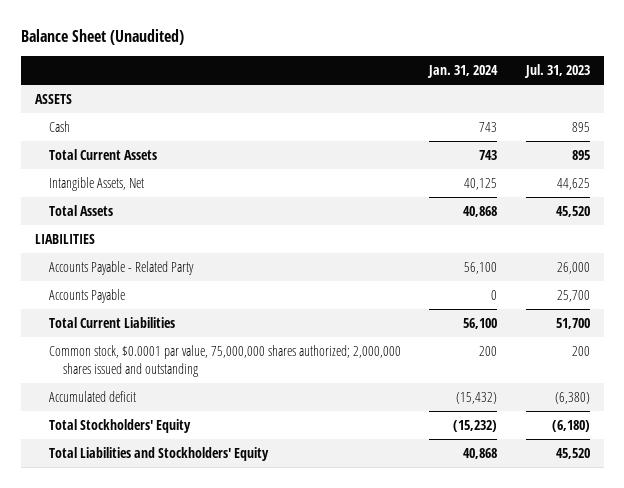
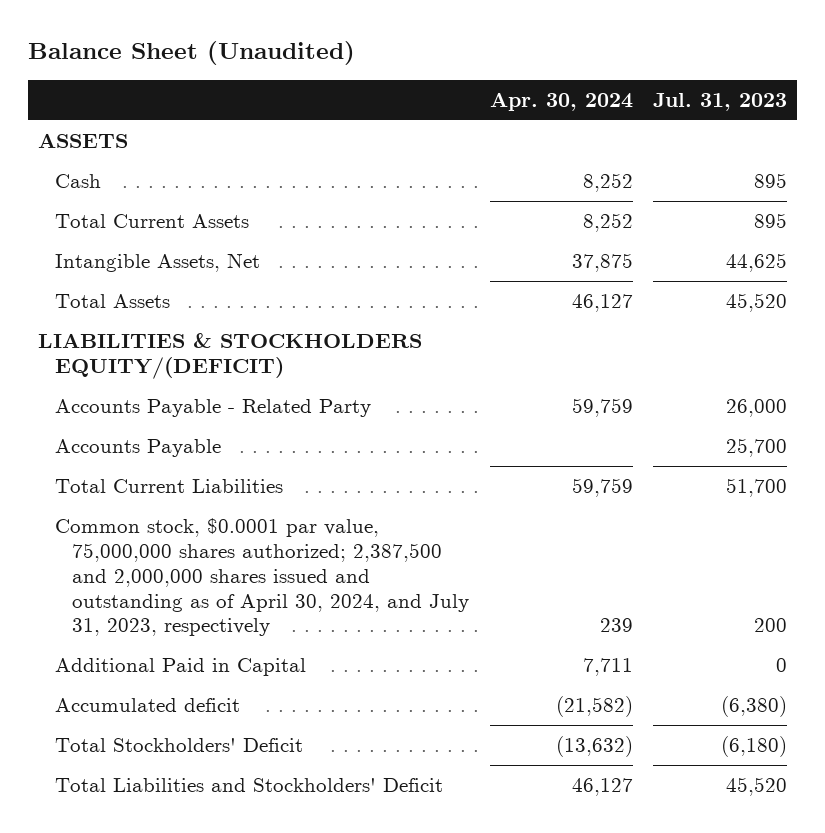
[427,64,499,78] Jan. 31, 2024 -> none
none -> [489,91,633,111] Apr. 30, 2024
[34,234,95,245] LIABILITIES -> none
none -> [38,333,423,379] LIABILITIES & STOCKHOLDERS EQUITY/(DEFICIT)
[48,345,401,377] Common stock, $0.0001 par value, 75,000,000 shares authorized; 2,000,000 shares issued and outstanding -> [55,518,470,637] Common stock, $0.0001 par value, 75,000,000 shares authorized; 2,387,500 and 2,000,000 shares issued and outstanding as of April 30, 2024, and July 31, 2023, respectively
none -> [55,658,307,677] Additional Paid in Capital
[48,419,191,434] Total Stockholders' Equity -> [55,738,304,753] Total Stockholders' Deficit
[48,447,269,462] Total Liabilities and Stockholders' Equity -> [55,778,444,793] Total Liabilities and Stockholders' Deficit

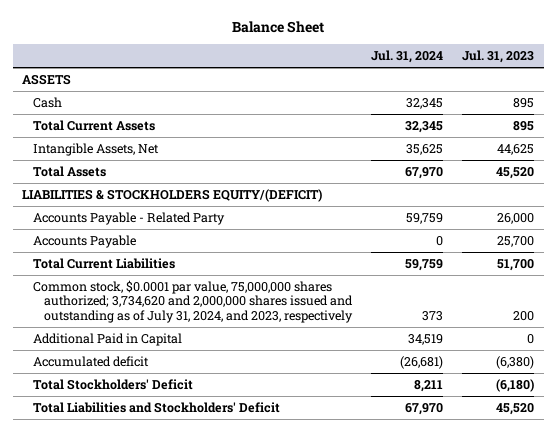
[27,41,355,66] Balance Sheet (Unaudited) -> [232,20,325,33] Balance Sheet
[489,91,633,111] Apr. 30, 2024 -> none
none -> [371,50,444,64] Jul. 31, 2024
[55,518,470,637] Common stock, $0.0001 par value, 75,000,000 shares authorized; 2,387,500 and 2,000,000 shares issued and outstanding as of April 30, 2024, and July 31, 2023, respectively -> [33,279,354,323] Common stock, $0.0001 par value, 75,000,000 shares authorized; 3,734,620 and 2,000,000 shares issued and outstanding as of July 31, 2024, and 2023, respectively

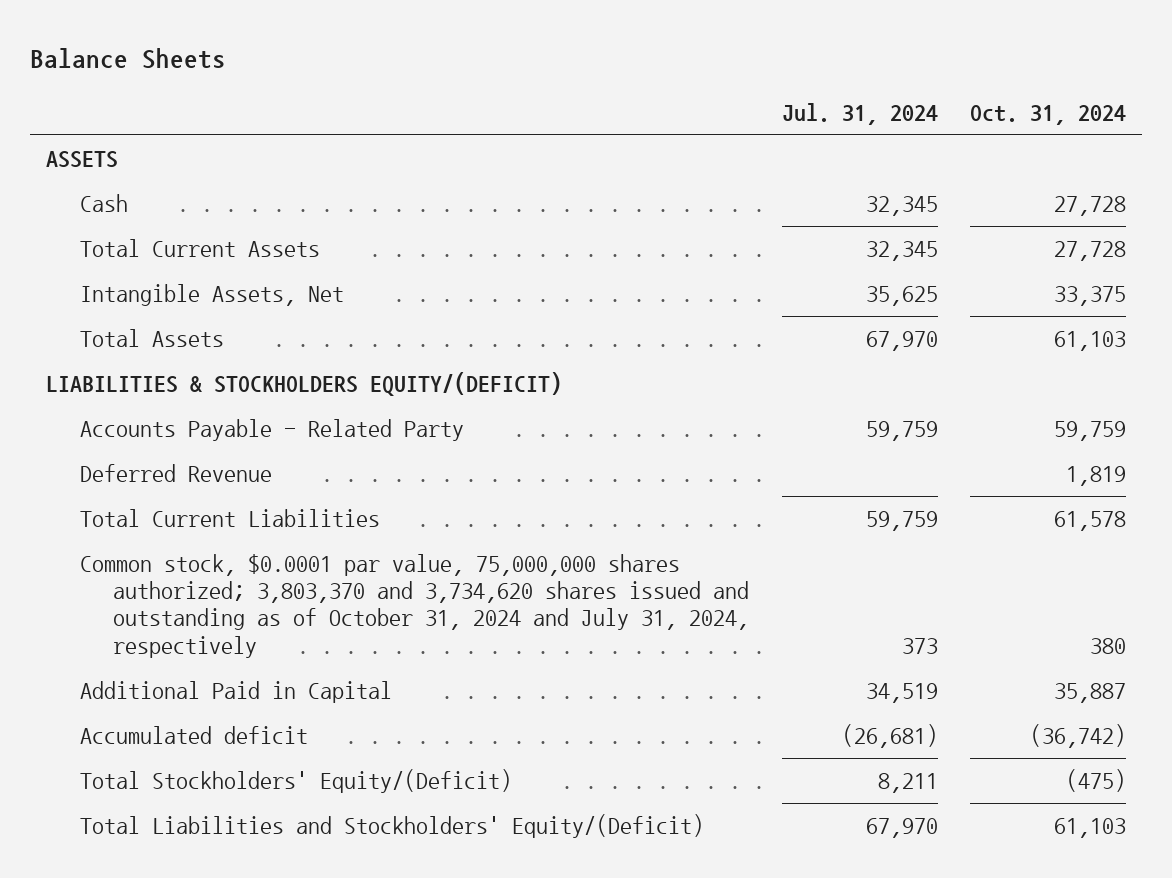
[232,20,325,33] Balance Sheet -> [30,47,227,69] Balance Sheets
[462,50,535,64] Jul. 31, 2023 -> none
none -> [969,104,1126,125] Oct. 31, 2024
[33,234,137,248] Accounts Payable -> none
none -> [79,463,272,482] Deferred Revenue
[33,279,354,323] Common stock, $0.0001 par value, 75,000,000 shares authorized; 3,734,620 and 2,000,000 shares issued and outstanding as of July 31, 2024, and 2023, respectively -> [79,553,750,658] Common stock, $0.0001 par value, 75,000,000 shares authorized; 3,803,370 and 3,734,620 shares issued and outstanding as of October 31, 2024 and July 31, 2024, respectively
[33,378,194,390] Total Stockholders' Deficit -> [79,768,512,793] Total Stockholders' Equity/(Deficit)
[33,401,281,413] Total Liabilities and Stockholders' Deficit -> [79,813,704,838] Total Liabilities and Stockholders' Equity/(Deficit)

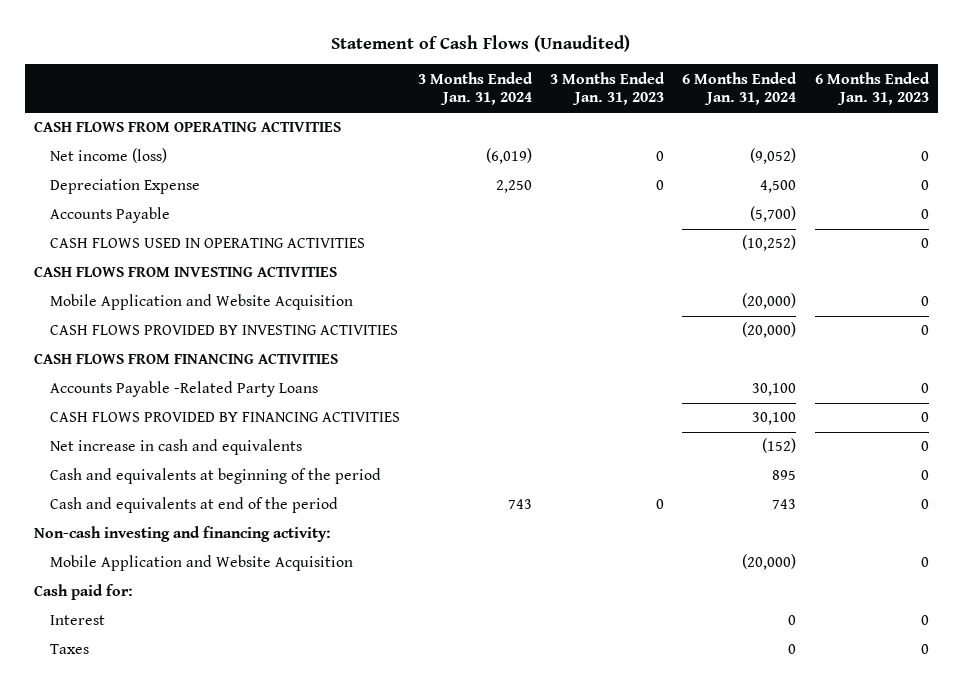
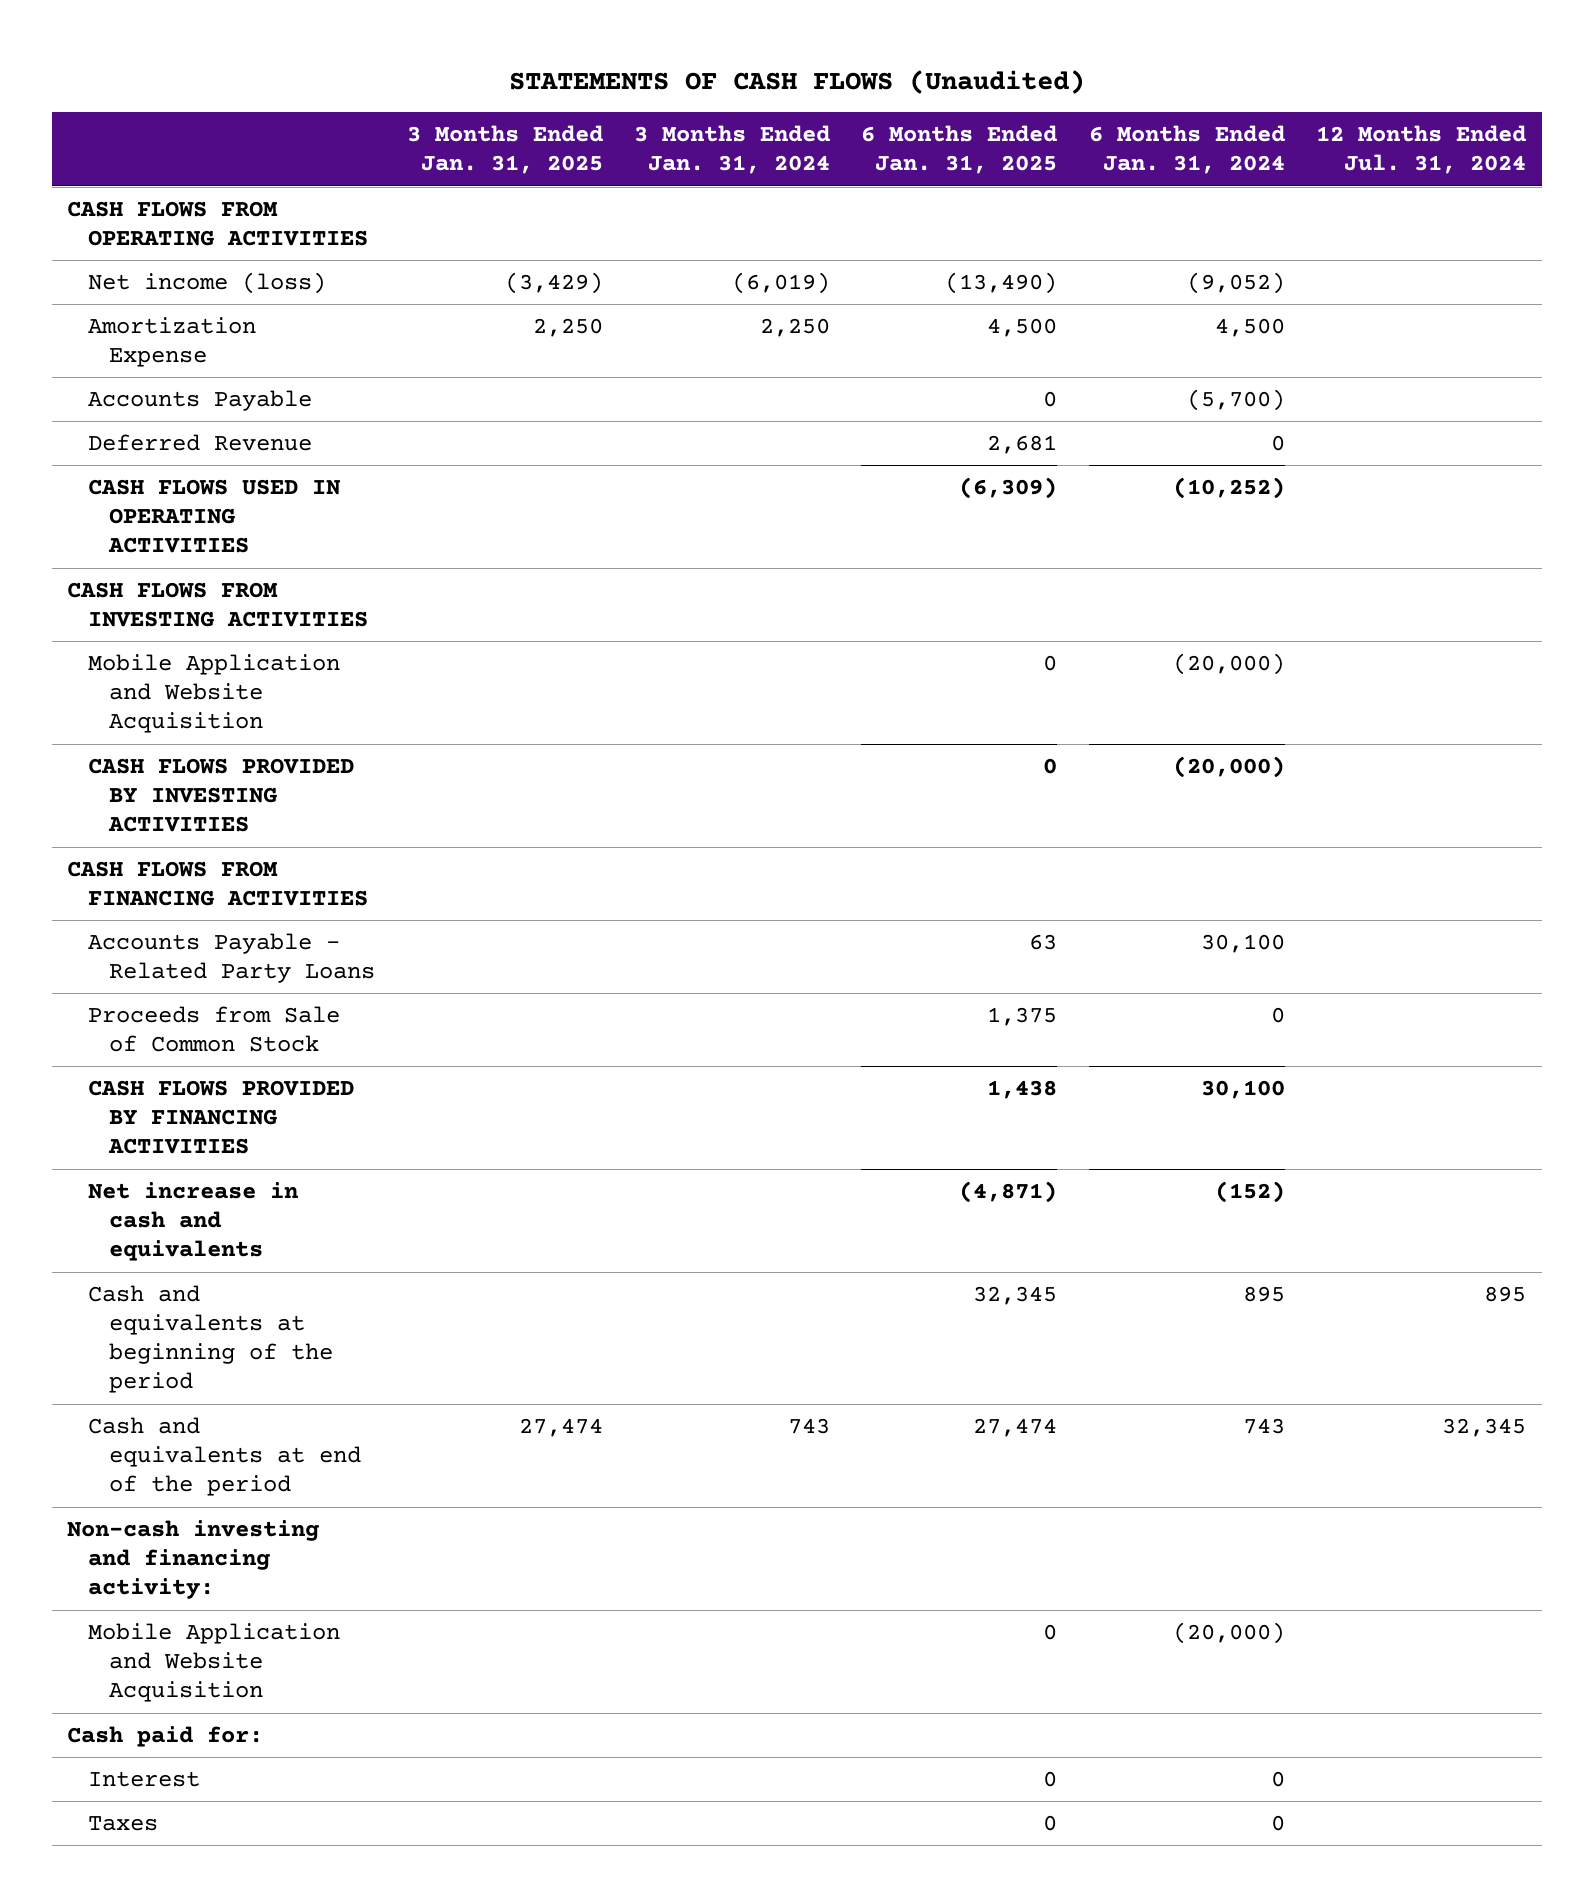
[331,34,631,52] Statement of Cash Flows (Unaudited) -> [508,69,1085,94] STATEMENTS OF CASH FLOWS (Unaudited)
[550,71,666,106] 3 Months Ended Jan. 31, 2023 -> none
[814,71,930,106] 6 Months Ended Jan. 31, 2023 -> none
none -> [406,125,603,175] 3 Months Ended Jan. 31, 2025
none -> [861,125,1058,175] 6 Months Ended Jan. 31, 2025
none -> [1316,125,1527,175] 12 Months Ended Jul. 31, 2024
[49,179,200,195] Depreciation Expense -> [88,317,257,368] Amortization Expense
none -> [88,434,313,452] Deferred Revenue
[49,381,318,398] Accounts Payable -Related Party Loans -> [88,933,376,984] Accounts Payable - Related Party Loans
none -> [88,1006,341,1053] Proceeds from Sale of Common Stock

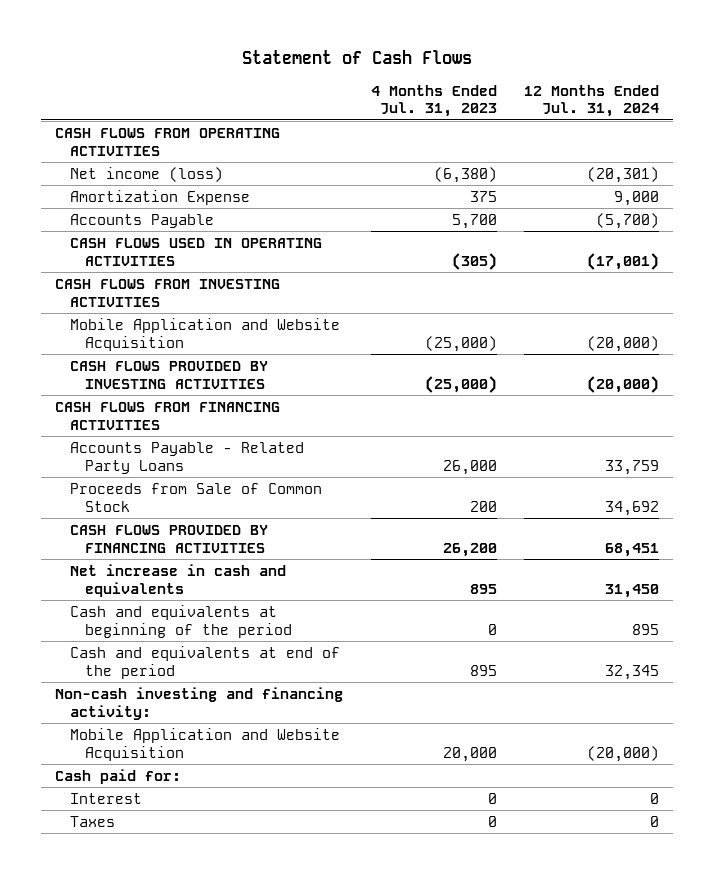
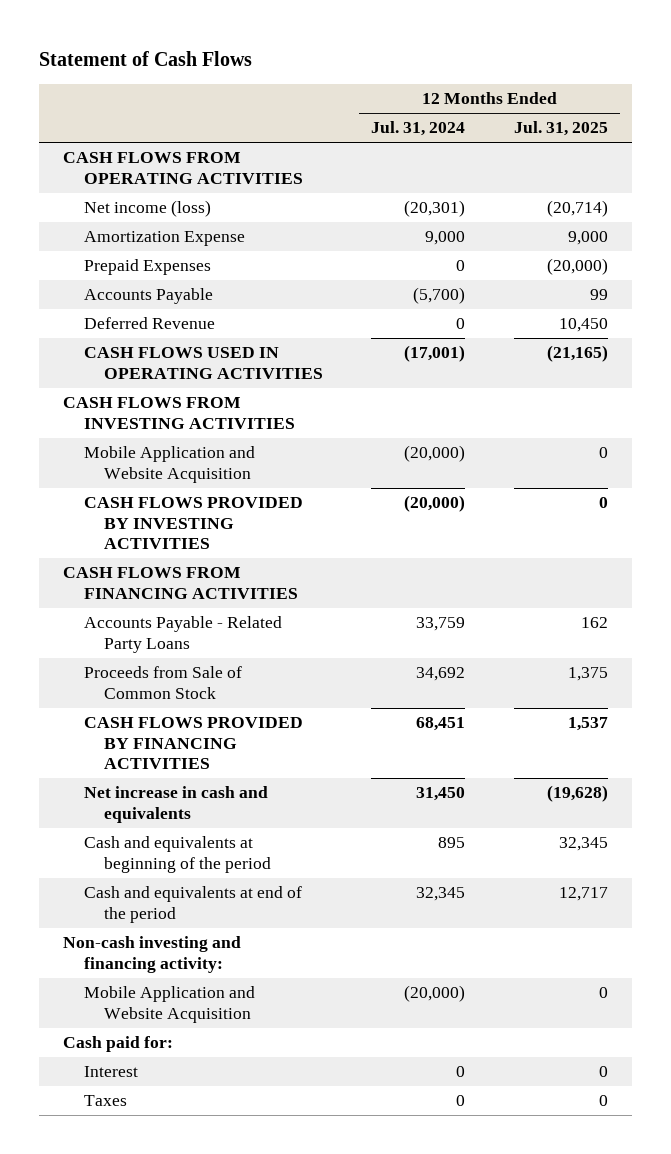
[370,84,497,118] 4 Months Ended Jul. 31, 2023 -> none
none -> [513,121,608,137] Jul. 31, 2025
none -> [83,259,211,276] Prepaid Expenses
none -> [83,317,215,330] Deferred Revenue

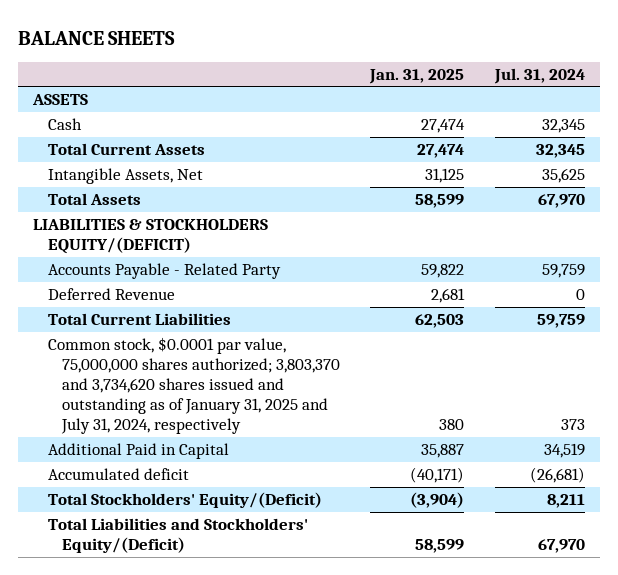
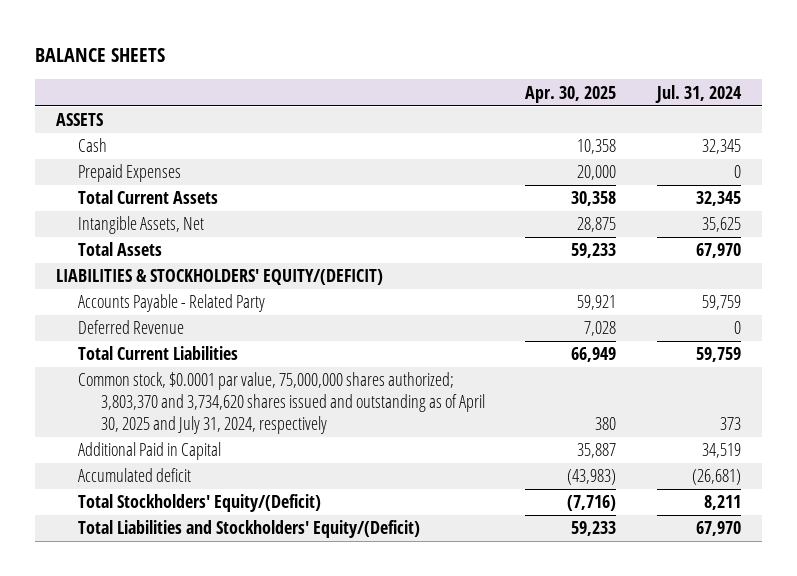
[369,68,465,84] Jan. 31, 2025 -> none
none -> [525,85,617,103] Apr. 30, 2025
none -> [78,164,182,183] Prepaid Expenses
[33,219,269,255] LIABILITIES & STOCKHOLDERS EQUITY/(DEFICIT) -> [55,269,383,286] LIABILITIES & STOCKHOLDERS' EQUITY/(DEFICIT)
[47,337,341,435] Common stock, $0.0001 par value, 75,000,000 shares authorized; 3,803,370 and 3,734,620 shares issued and outstanding as of January 31, 2025 and July 31, 2024, respectively -> [78,372,485,435] Common stock, $0.0001 par value, 75,000,000 shares authorized; 3,803,370 and 3,734,620 shares issued and outstanding as of April 30, 2025 and July 31, 2024, respectively

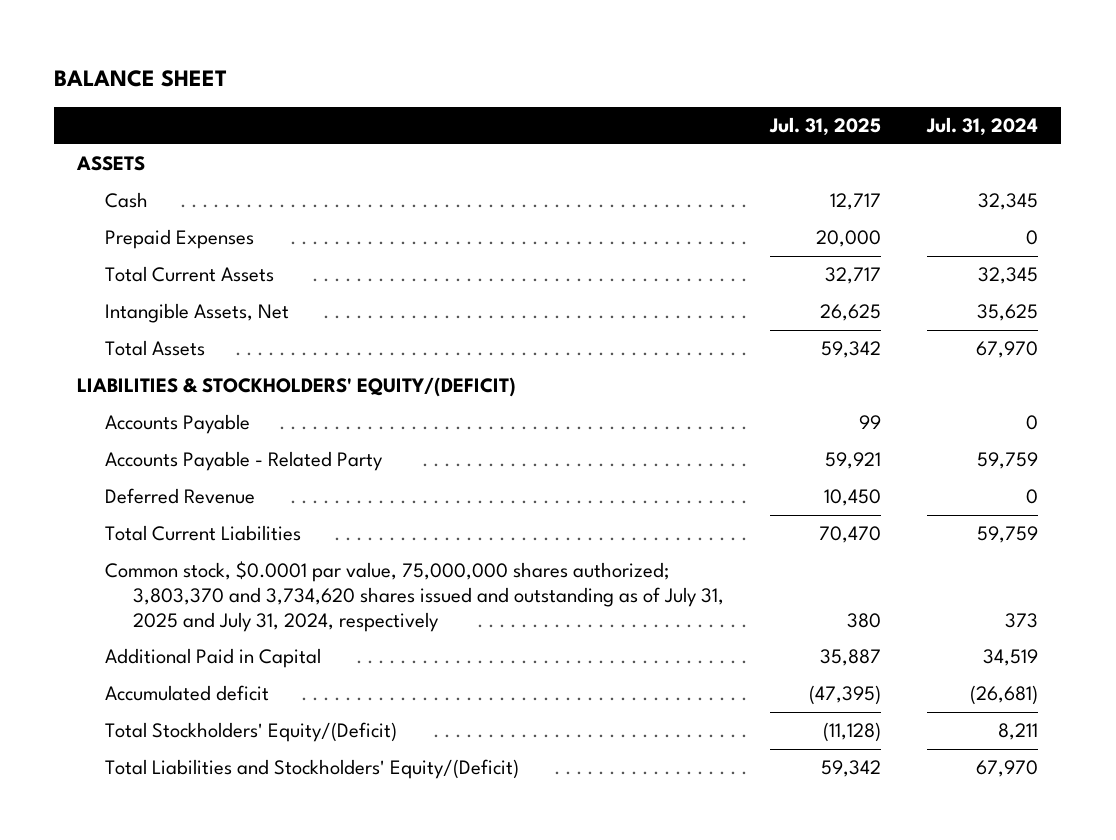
[35,48,166,63] BALANCE SHEETS -> [54,70,228,88] BALANCE SHEET
[525,85,617,103] Apr. 30, 2025 -> none
none -> [768,116,881,136] Jul. 31, 2025
none -> [105,414,251,435] Accounts Payable
[78,372,485,435] Common stock, $0.0001 par value, 75,000,000 shares authorized; 3,803,370 and 3,734,620 shares issued and outstanding as of April 30, 2025 and July 31, 2024, respectively -> [105,561,724,632] Common stock, $0.0001 par value, 75,000,000 shares authorized; 3,803,370 and 3,734,620 shares issued and outstanding as of July 31, 2025 and July 31, 2024, respectively

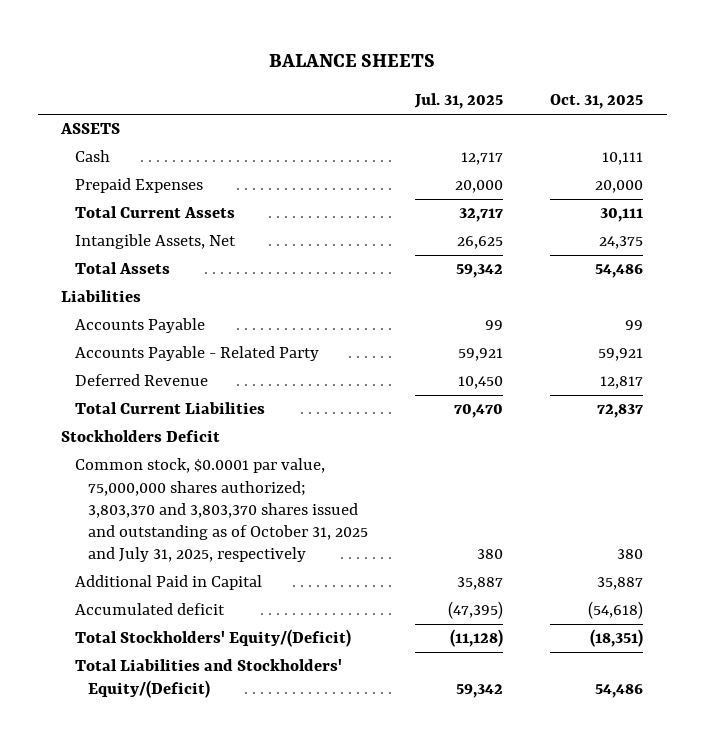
[54,70,228,88] BALANCE SHEET -> [269,54,436,68] BALANCE SHEETS
[926,116,1039,136] Jul. 31, 2024 -> none
none -> [550,94,644,110] Oct. 31, 2025
[77,377,517,398] LIABILITIES & STOCKHOLDERS' EQUITY/(DEFICIT) -> none
none -> [61,290,142,303] Liabilities
none -> [61,430,221,443] Stockholders Deficit
[105,561,724,632] Common stock, $0.0001 par value, 75,000,000 shares authorized; 3,803,370 and 3,734,620 shares issued and outstanding as of July 31, 2025 and July 31, 2024, respectively -> [74,458,369,563] Common stock, $0.0001 par value, 75,000,000 shares authorized; 3,803,370 and 3,803,370 shares issued and outstanding as of October 31, 2025 and July 31, 2025, respectively

